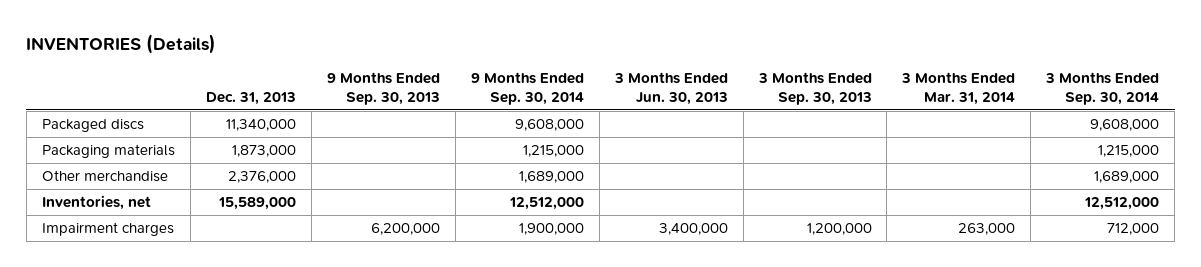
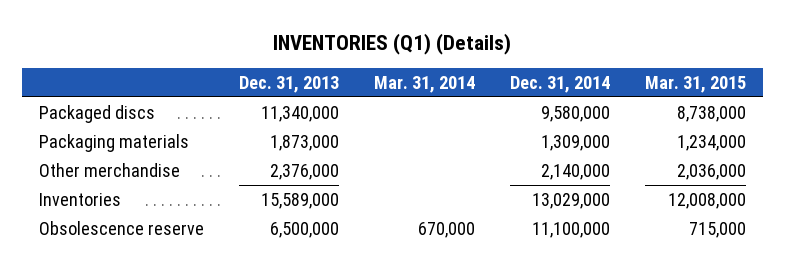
[26,33,217,54] INVENTORIES (Details) -> [273,32,512,55] INVENTORIES (Q1) (Details)
[326,72,440,105] 9 Months Ended Sep. 30, 2013 -> none
[470,72,584,105] 9 Months Ended Sep. 30, 2014 -> none
[613,72,728,105] 3 Months Ended Jun. 30, 2013 -> none
[757,72,872,105] 3 Months Ended Sep. 30, 2013 -> none
[901,72,1016,105] 3 Months Ended Mar. 31, 2014 -> none
[1045,72,1160,105] 3 Months Ended Sep. 30, 2014 -> none
none -> [373,75,475,93] Mar. 31, 2014
none -> [509,75,610,93] Dec. 31, 2014
none -> [644,75,746,93] Mar. 31, 2015
[41,222,174,237] Impairment charges -> none
[41,195,151,211] Inventories, net -> [39,192,122,206] Inventories
none -> [39,220,205,235] Obsolescence reserve

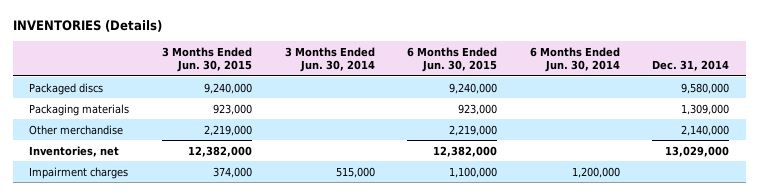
[273,32,512,55] INVENTORIES (Q1) (Details) -> [13,20,163,33] INVENTORIES (Details)
[238,75,339,93] Dec. 31, 2013 -> none
[373,75,475,93] Mar. 31, 2014 -> none
[644,75,746,93] Mar. 31, 2015 -> none
none -> [162,46,253,73] 3 Months Ended Jun. 30, 2015
none -> [284,46,375,73] 3 Months Ended Jun. 30, 2014
none -> [407,46,498,73] 6 Months Ended Jun. 30, 2015
none -> [529,46,620,73] 6 Months Ended Jun. 30, 2014
[39,220,205,235] Obsolescence reserve -> none
[39,192,122,206] Inventories -> [29,145,120,157] Inventories, net
none -> [29,166,129,179] Impairment charges

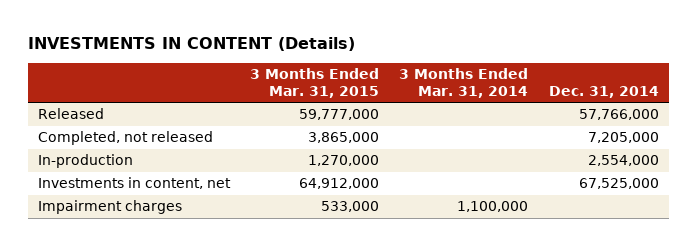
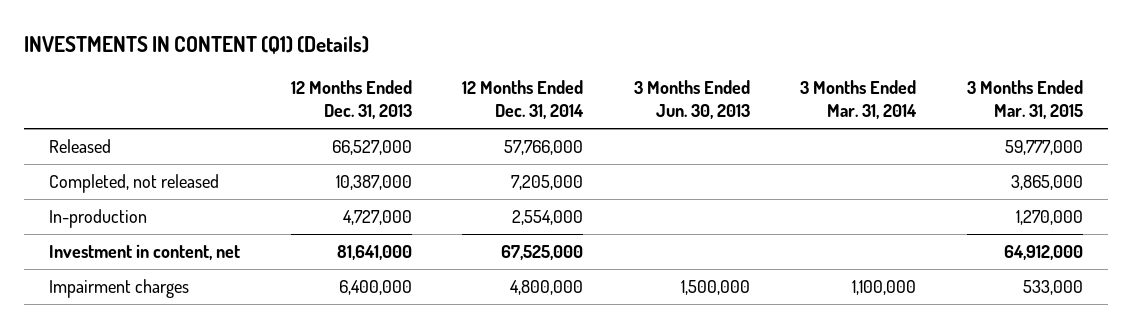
[28,37,356,52] INVESTMENTS IN CONTENT (Details) -> [23,36,369,55] INVESTMENTS IN CONTENT (Q1) (Details)
[548,85,659,98] Dec. 31, 2014 -> none
none -> [290,80,412,120] 12 Months Ended Dec. 31, 2013
none -> [462,80,585,120] 12 Months Ended Dec. 31, 2014
none -> [633,80,750,120] 3 Months Ended Jun. 30, 2013
[38,177,232,190] Investments in content, net -> [49,243,241,260] Investment in content, net

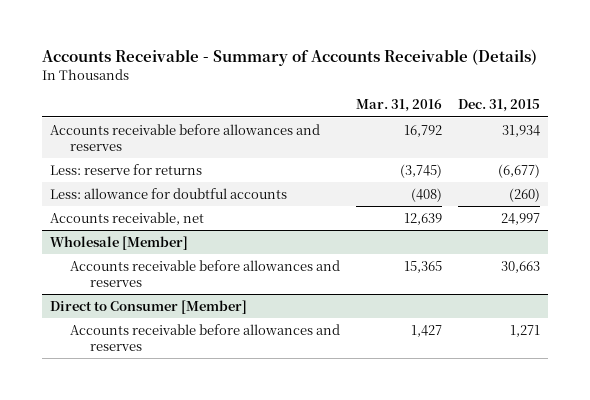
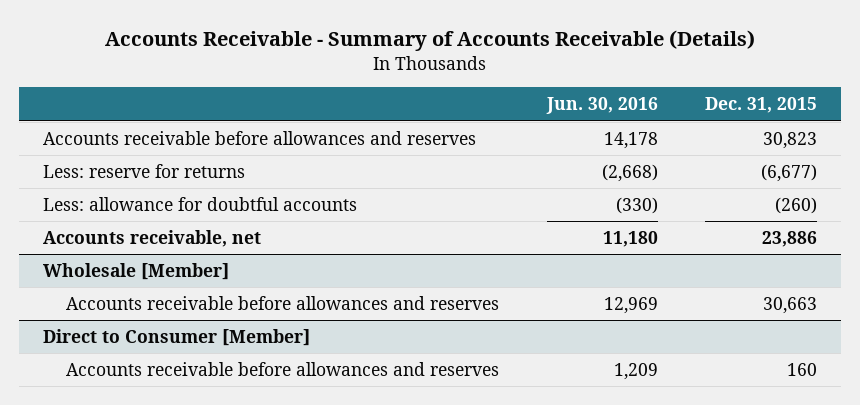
[355,99,442,113] Mar. 31, 2016 -> none
none -> [545,97,658,115] Jun. 30, 2016
[502,124,541,137] 31,934 -> [763,131,818,149] 30,823
[501,212,541,225] 24,997 -> [762,230,818,247] 23,886
[510,324,541,337] 1,271 -> [787,362,818,376] 160

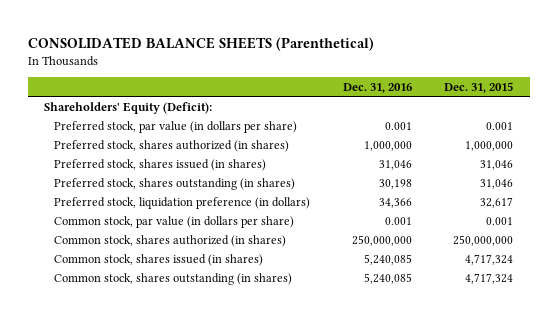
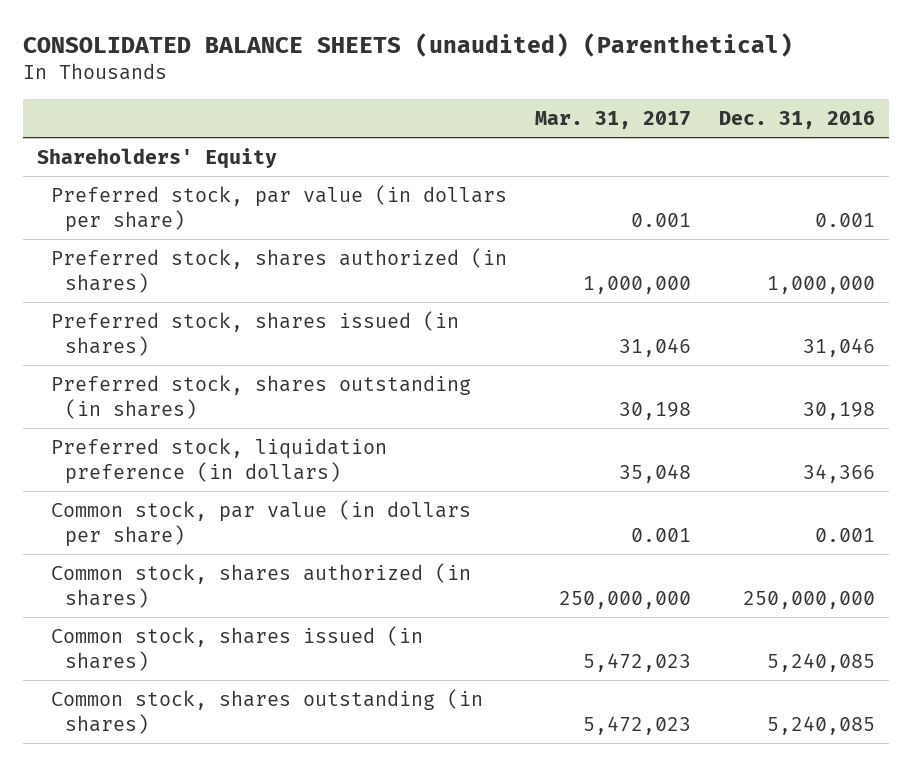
[27,36,374,51] CONSOLIDATED BALANCE SHEETS (Parenthetical) -> [22,33,793,58] CONSOLIDATED BALANCE SHEETS (unaudited) (Parenthetical)
[444,81,514,93] Dec. 31, 2015 -> none
none -> [534,110,691,129] Mar. 31, 2017
[44,101,213,114] Shareholders' Equity (Deficit): -> [36,147,277,169] Shareholders' Equity

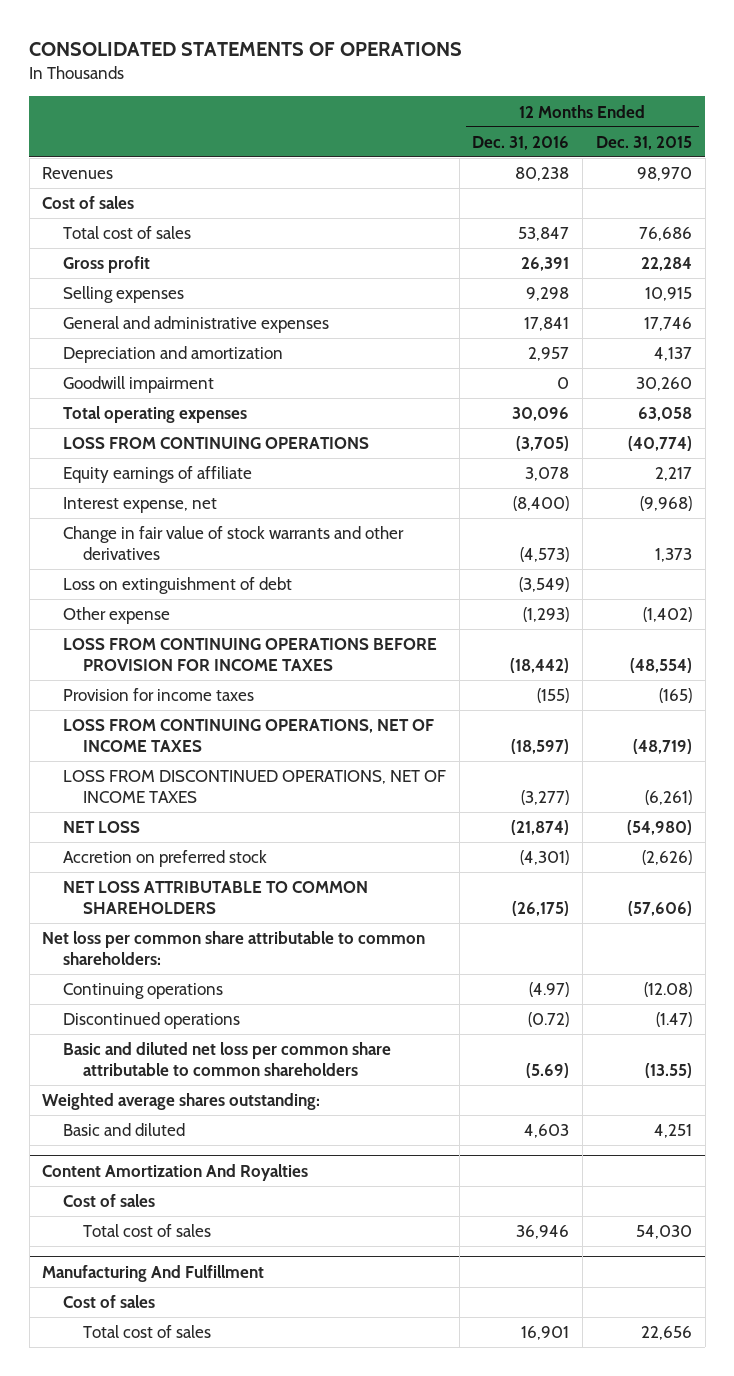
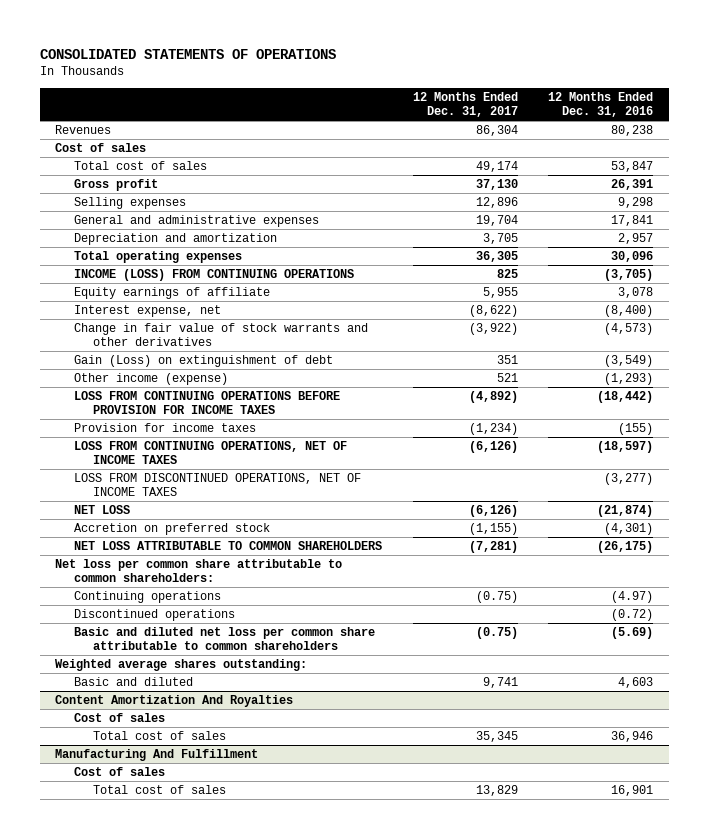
[595,135,692,150] Dec. 31, 2015 -> none
none -> [412,91,518,118] 12 Months Ended Dec. 31, 2017
[62,376,214,394] Goodwill impairment -> none
[62,437,369,450] LOSS FROM CONTINUING OPERATIONS -> [74,269,355,282] INCOME (LOSS) FROM CONTINUING OPERATIONS
[62,577,292,595] Loss on extinguishment of debt -> [74,355,334,368] Gain (Loss) on extinguishment of debt
[62,607,170,625] Other expense -> [74,373,229,386] Other income (expense)

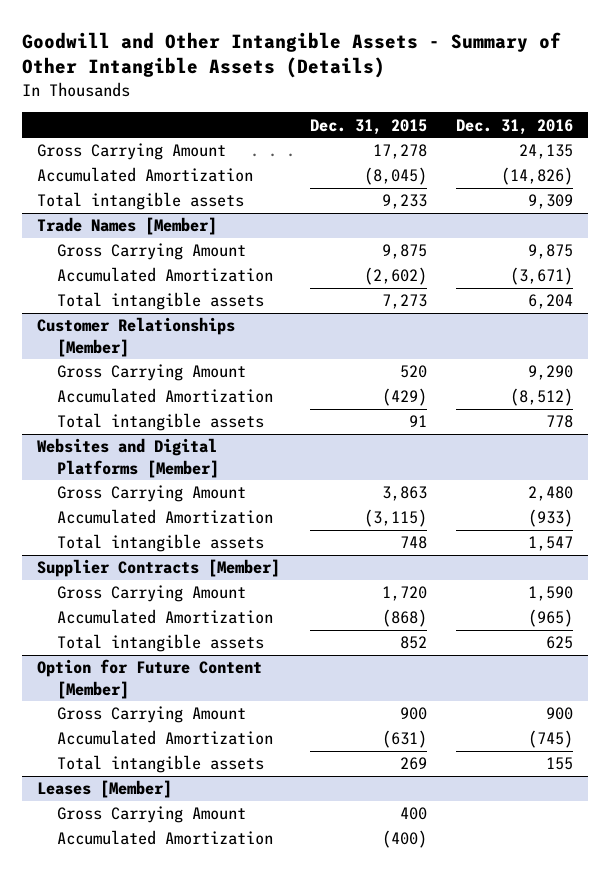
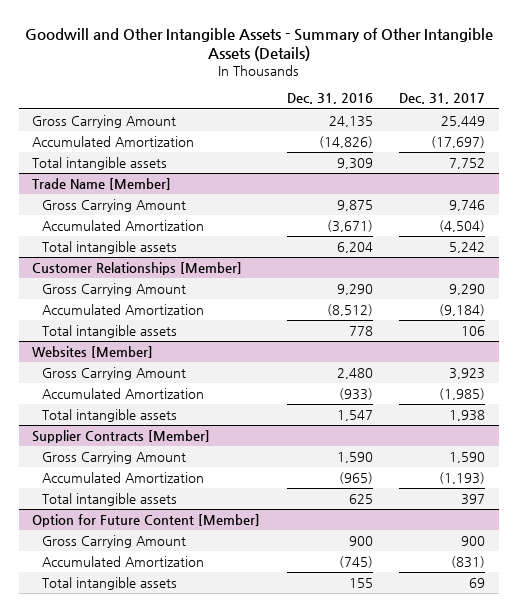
[309,118,427,135] Dec. 31, 2015 -> none
none -> [399,93,486,105] Dec. 31, 2017
[37,217,218,236] Trade Names [Member] -> [32,178,172,191] Trade Name [Member]
[37,438,220,478] Websites and Digital Platforms [Member] -> none
none -> [32,346,154,359] Websites [Member]
[37,780,173,799] Leases [Member] -> none
[57,806,247,824] Gross Carrying Amount -> none
[57,830,274,846] Accumulated Amortization -> none

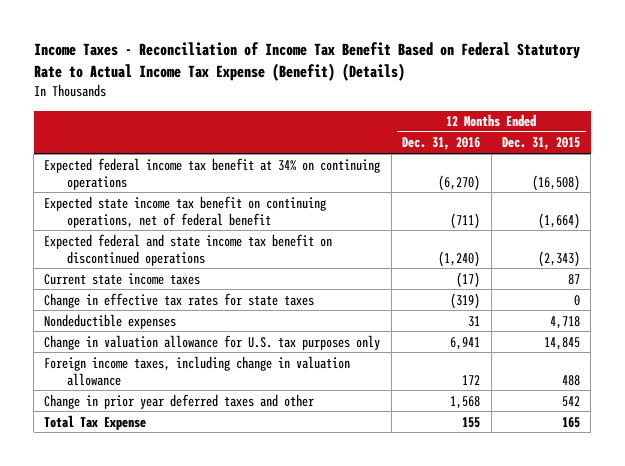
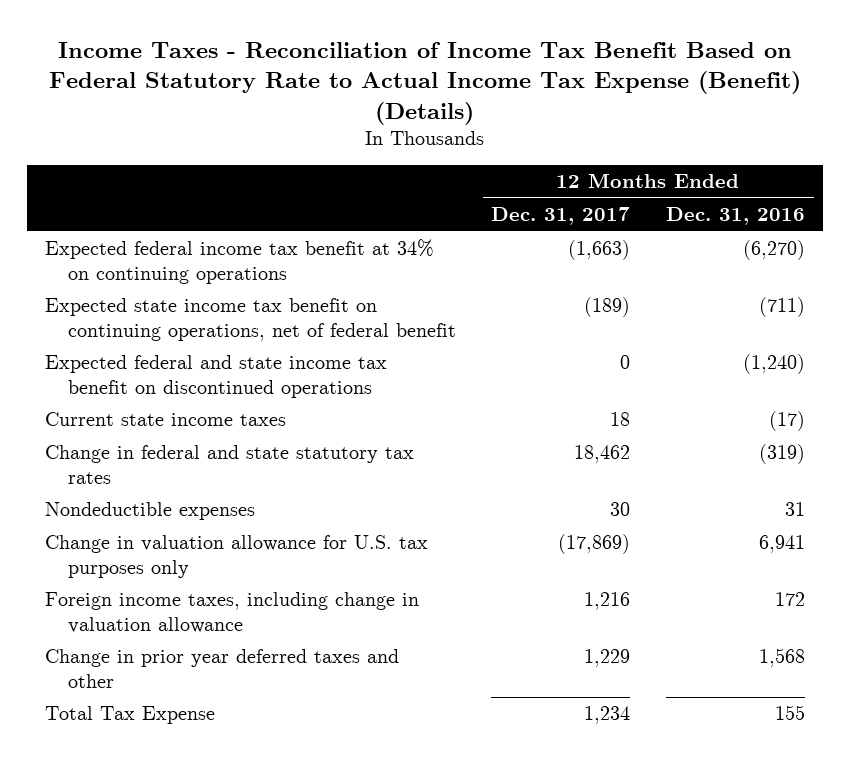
[502,137,581,151] Dec. 31, 2015 -> none
none -> [491,206,631,225] Dec. 31, 2017
[44,292,315,308] Change in effective tax rates for state taxes -> [44,445,414,484] Change in federal and state statutory tax rates

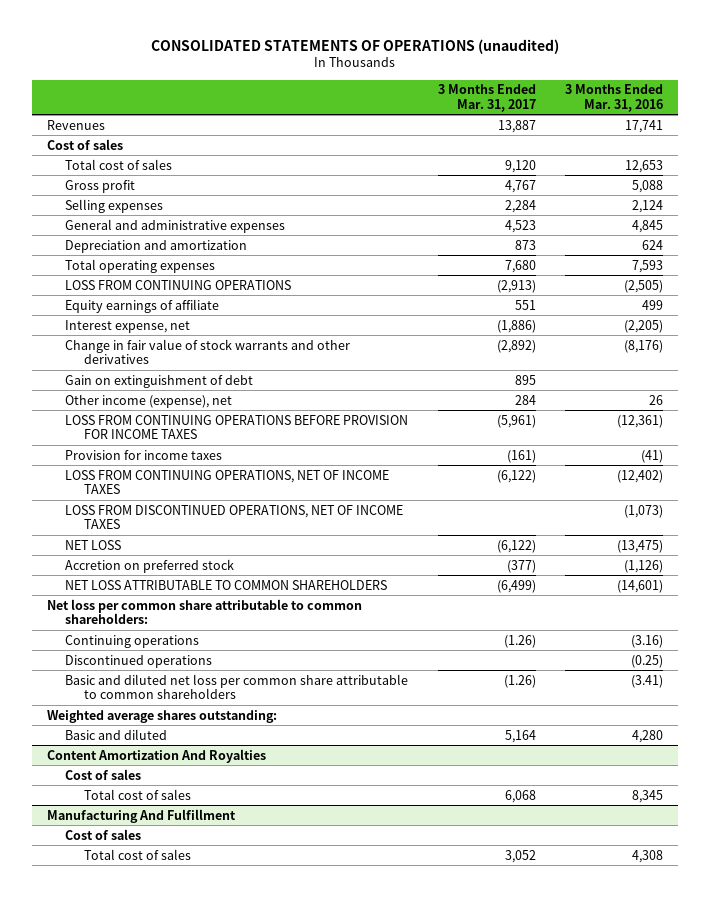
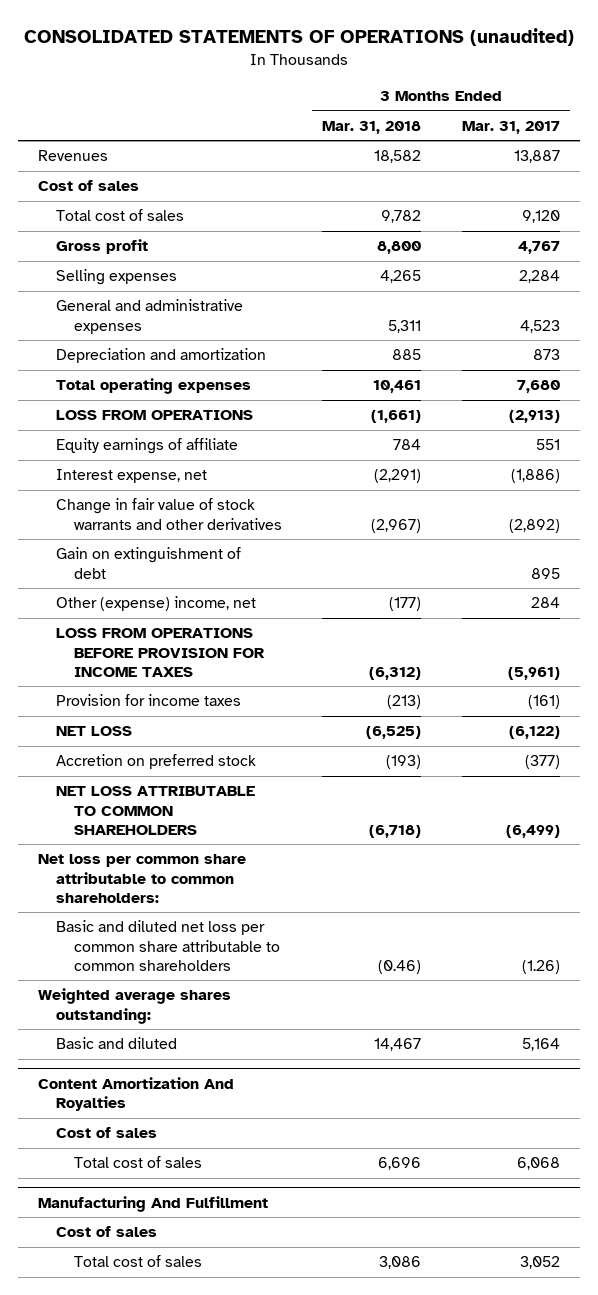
[565,84,664,112] 3 Months Ended Mar. 31, 2016 -> none
none -> [322,120,422,134] Mar. 31, 2018
[65,279,292,290] LOSS FROM CONTINUING OPERATIONS -> [56,410,254,421] LOSS FROM OPERATIONS
[65,394,233,408] Other income (expense), net -> [56,596,257,612] Other (expense) income, net
[65,414,409,439] LOSS FROM CONTINUING OPERATIONS BEFORE PROVISION FOR INCOME TAXES -> [56,628,265,677] LOSS FROM OPERATIONS BEFORE PROVISION FOR INCOME TAXES
[65,469,390,494] LOSS FROM CONTINUING OPERATIONS, NET OF INCOME TAXES -> none
[65,504,404,529] LOSS FROM DISCONTINUED OPERATIONS, NET OF INCOME TAXES -> none
[65,634,200,648] Continuing operations -> none
[65,654,213,668] Discontinued operations -> none

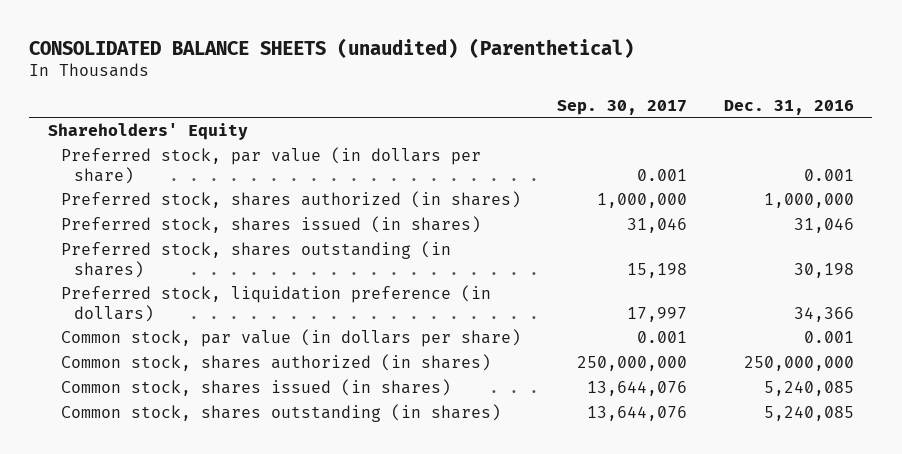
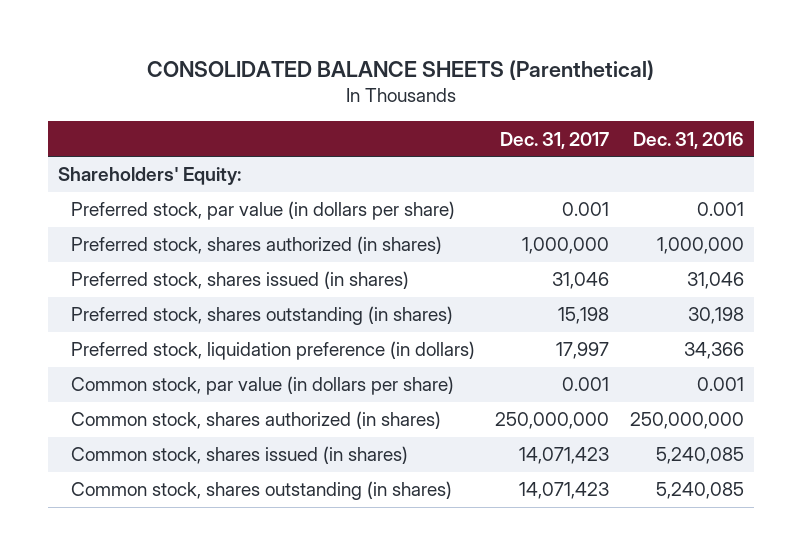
[29,37,635,58] CONSOLIDATED BALANCE SHEETS (unaudited) (Parenthetical) -> [146,60,654,81] CONSOLIDATED BALANCE SHEETS (Parenthetical)
[557,99,688,115] Sep. 30, 2017 -> none
none -> [500,131,610,149] Dec. 31, 2017
[47,123,248,141] Shareholders' Equity -> [57,167,241,186] Shareholders' Equity:

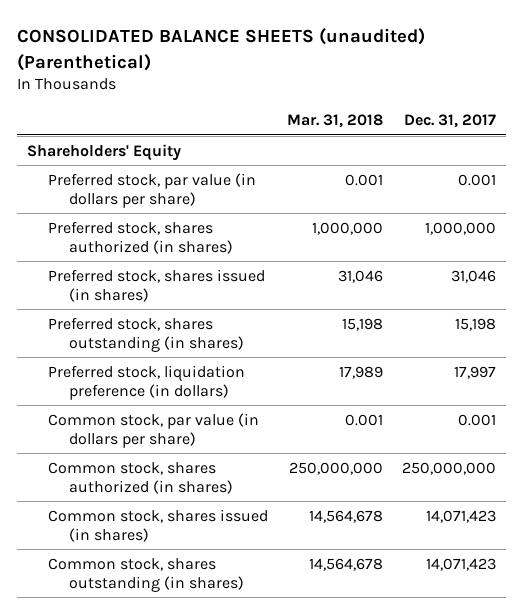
[146,60,654,81] CONSOLIDATED BALANCE SHEETS (Parenthetical) -> [17,28,426,71] CONSOLIDATED BALANCE SHEETS (unaudited) (Parenthetical)
[632,131,744,149] Dec. 31, 2016 -> none
none -> [286,114,383,129] Mar. 31, 2018
[57,167,241,186] Shareholders' Equity: -> [26,143,181,161] Shareholders' Equity

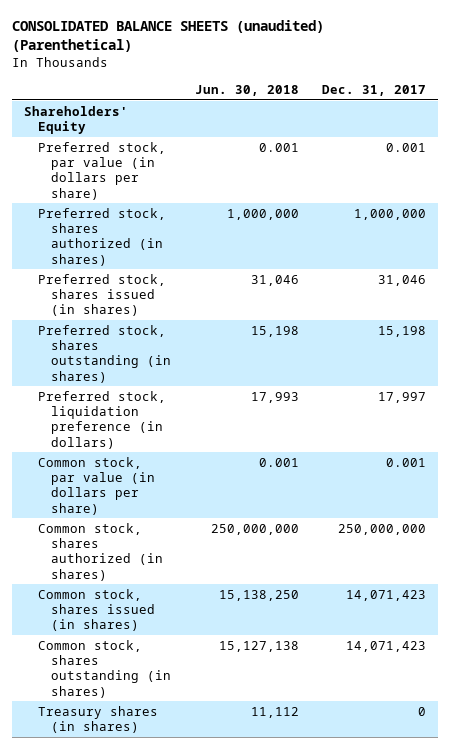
[286,114,383,129] Mar. 31, 2018 -> none
none -> [194,84,299,96] Jun. 30, 2018
none -> [37,705,158,733] Treasury shares (in shares)

